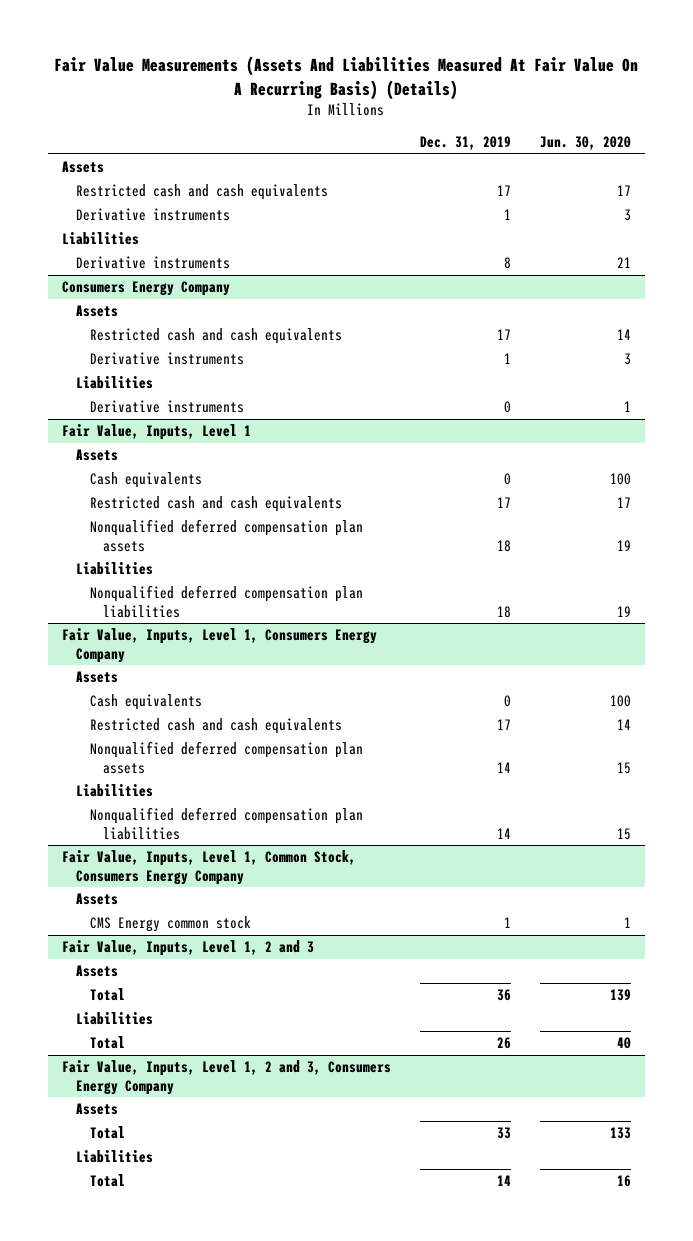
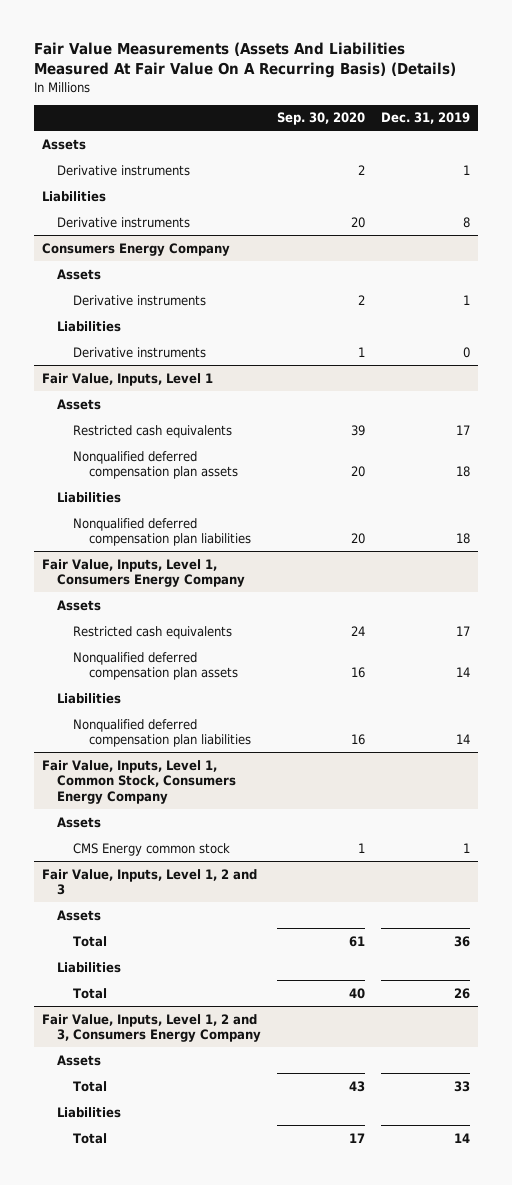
[539,136,631,151] Jun. 30, 2020 -> none
none -> [277,112,366,126] Sep. 30, 2020
[75,184,328,201] Restricted cash and cash equivalents -> none
[89,328,342,345] Restricted cash and cash equivalents -> none
[89,472,202,489] Cash equivalents -> none
[89,496,342,513] Restricted cash and cash equivalents -> [73,424,233,438] Restricted cash equivalents
[89,694,202,711] Cash equivalents -> none
[89,718,342,735] Restricted cash and cash equivalents -> [73,625,233,639] Restricted cash equivalents

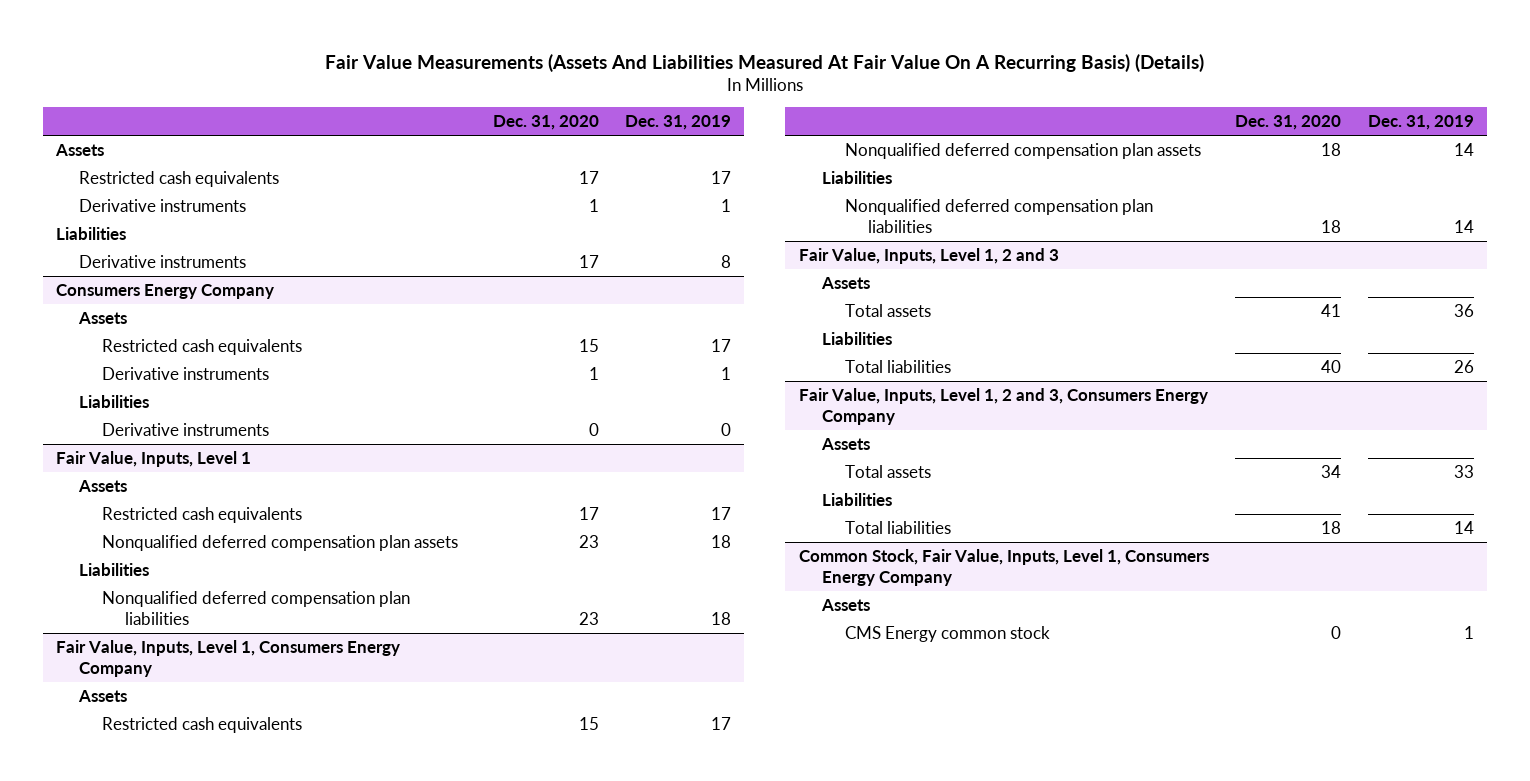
[277,112,366,126] Sep. 30, 2020 -> none
none -> [492,115,599,131] Dec. 31, 2020
none -> [79,170,280,187] Restricted cash equivalents
none -> [102,338,303,355] Restricted cash equivalents
[41,759,237,805] Fair Value, Inputs, Level 1, Common Stock, Consumers Energy Company -> none
[57,816,102,828] Assets -> none
[73,842,231,856] CMS Energy common stock -> none
[73,935,108,947] Total -> [844,303,931,317] Total assets
[73,987,108,999] Total -> [844,359,951,373] Total liabilities
[73,1080,108,1092] Total -> [844,464,931,478] Total assets
[73,1132,108,1144] Total -> [844,520,951,534] Total liabilities
none -> [798,548,1209,586] Common Stock, Fair Value, Inputs, Level 1, Consumers Energy Company
none -> [820,598,870,611] Assets
none -> [844,625,1050,642] CMS Energy common stock

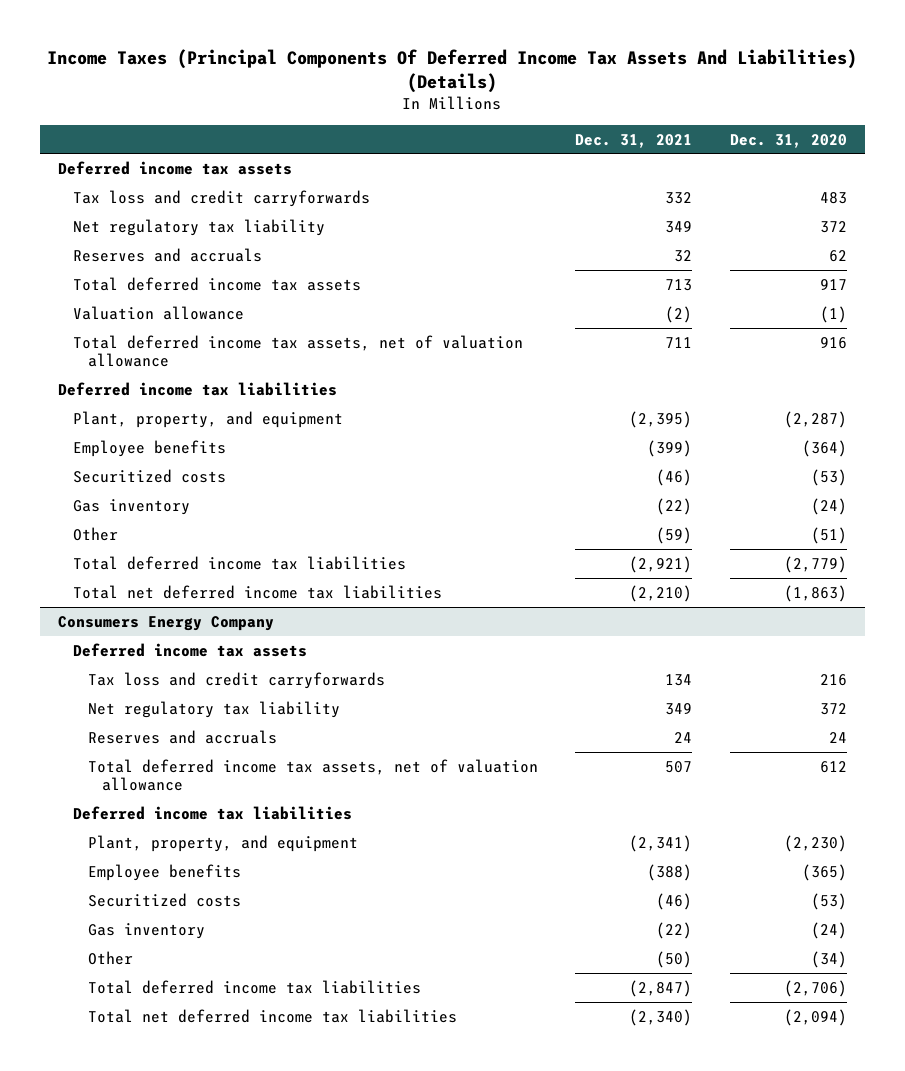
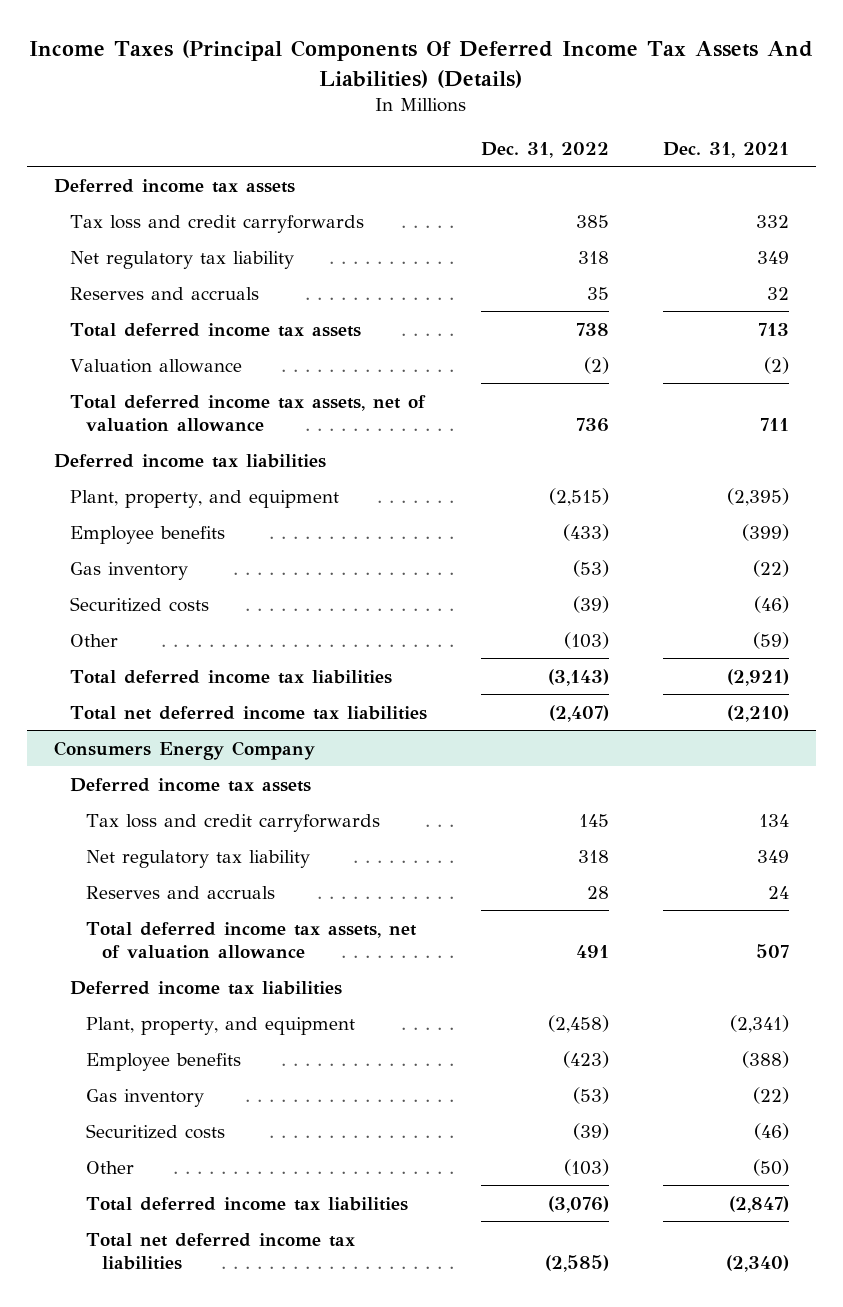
[729,133,847,148] Dec. 31, 2020 -> none
none -> [480,141,609,158] Dec. 31, 2022
[72,468,226,483] Securitized costs -> [69,596,209,612] Securitized costs
[87,892,241,907] Securitized costs -> [85,1123,225,1139] Securitized costs

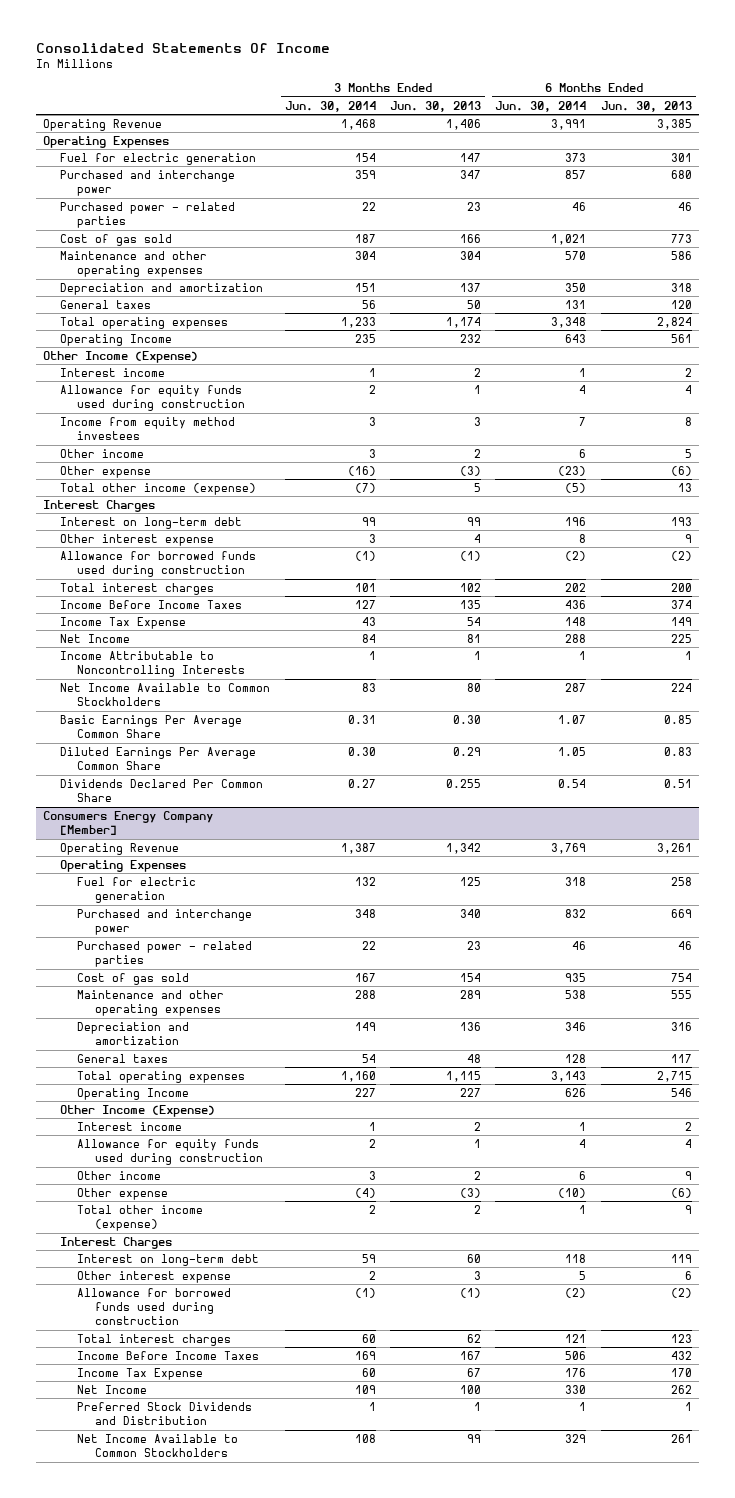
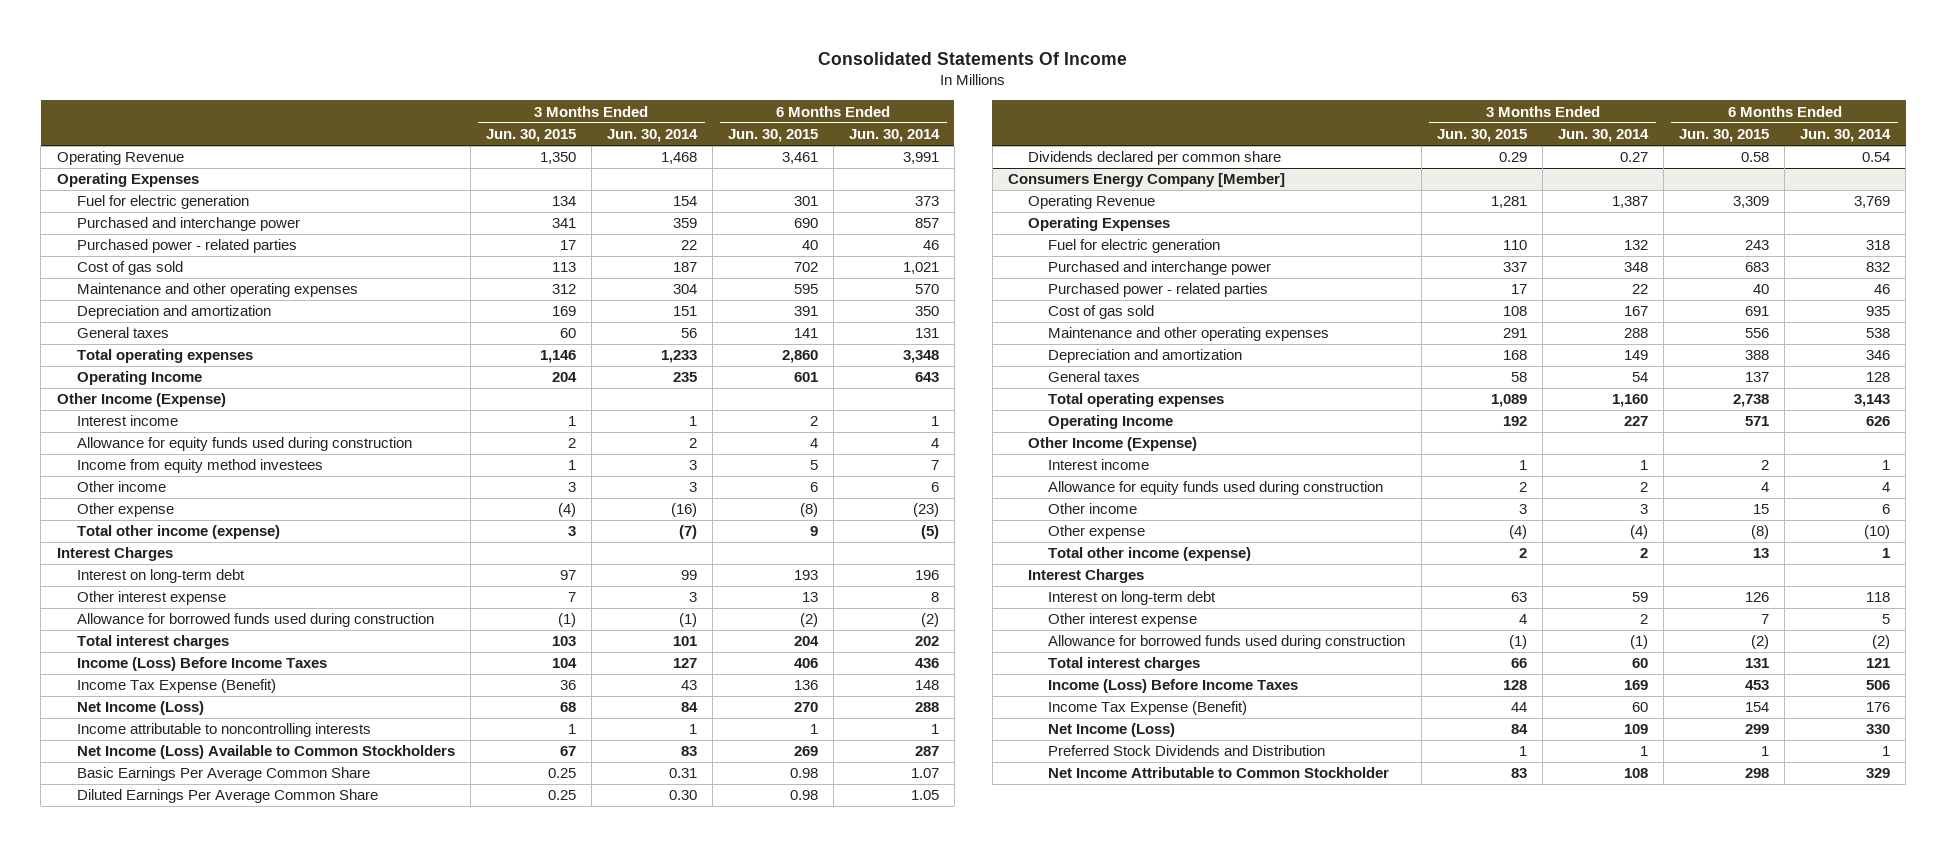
[390,100,482,112] Jun. 30, 2013 -> none
[600,100,692,112] Jun. 30, 2013 -> none
none -> [485,129,576,143] Jun. 30, 2015
none -> [727,129,818,143] Jun. 30, 2015
[60,599,243,609] Income Before Income Taxes -> [76,657,327,672] Income (Loss) Before Income Taxes
[60,616,187,629] Income Tax Expense -> [76,679,276,694] Income Tax Expense (Benefit)
[60,633,131,643] Net Income -> [76,701,204,716] Net Income (Loss)
[60,650,246,678] Income Attributable to Noncontrolling Interests -> [76,723,371,738] Income attributable to noncontrolling interests
[60,682,271,707] Net Income Available to Common Stockholders -> [76,745,455,760] Net Income (Loss) Available to Common Stockholders
[60,778,264,803] Dividends Declared Per Common Share -> [1028,151,1282,166] Dividends declared per common share
[77,1350,260,1360] Income Before Income Taxes -> [1048,679,1299,694] Income (Loss) Before Income Taxes
[77,1367,204,1380] Income Tax Expense -> [1048,701,1248,716] Income Tax Expense (Benefit)
[77,1384,148,1394] Net Income -> [1048,723,1176,738] Net Income (Loss)
[77,1433,239,1458] Net Income Available to Common Stockholders -> [1048,767,1390,779] Net Income Attributable to Common Stockholder

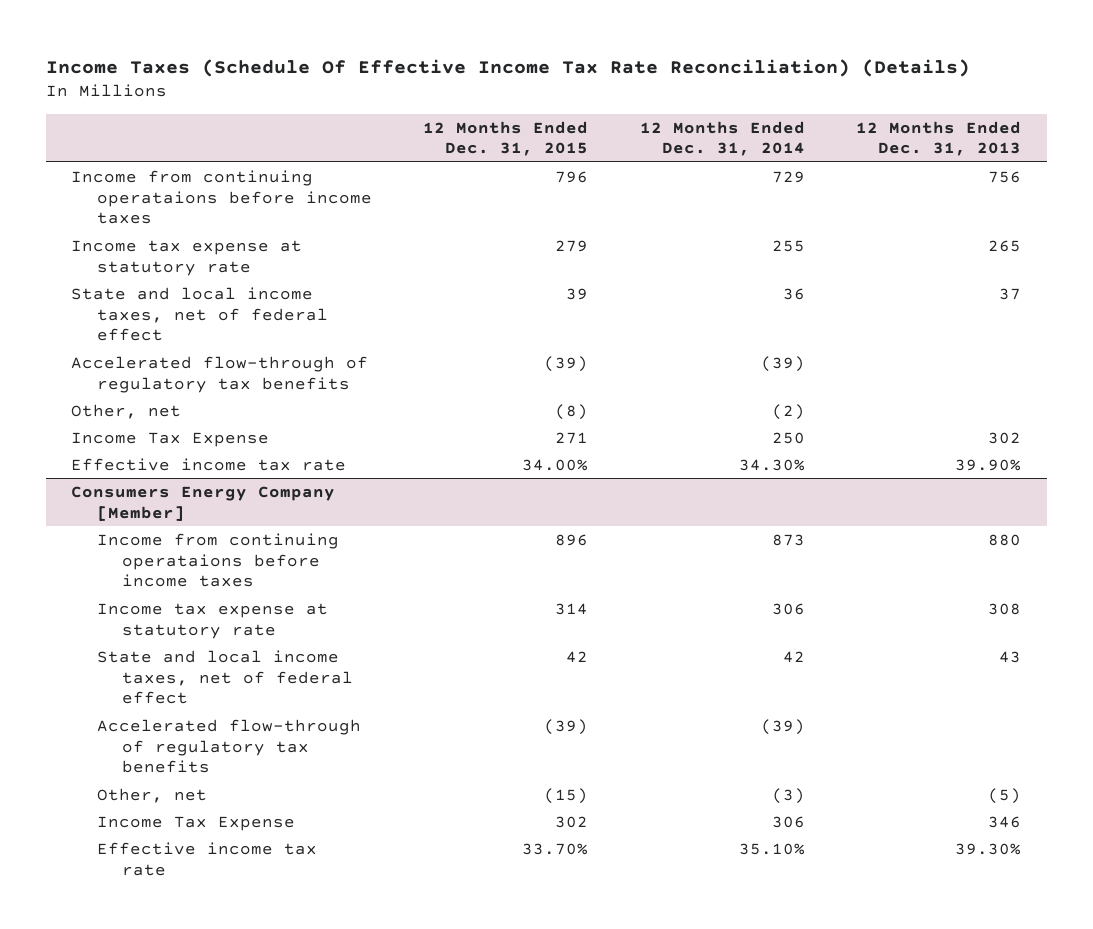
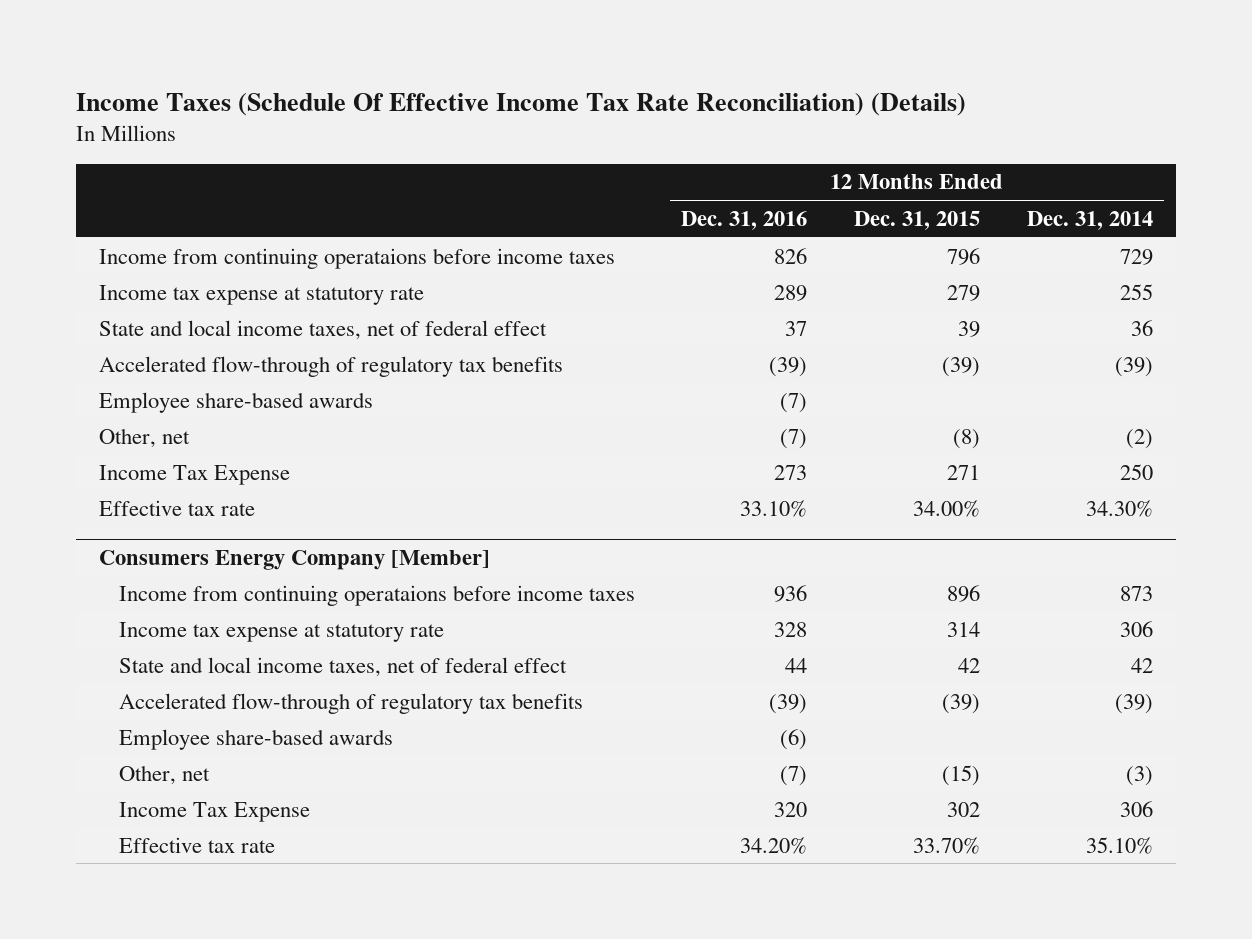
[856,120,1022,157] 12 Months Ended Dec. 31, 2013 -> none
none -> [681,210,808,230] Dec. 31, 2016
none -> [99,391,374,413] Employee share-based awards
[71,457,347,471] Effective income tax rate -> [99,499,256,516] Effective tax rate
none -> [118,728,393,750] Employee share-based awards
[96,841,317,876] Effective income tax rate -> [118,836,275,853] Effective tax rate

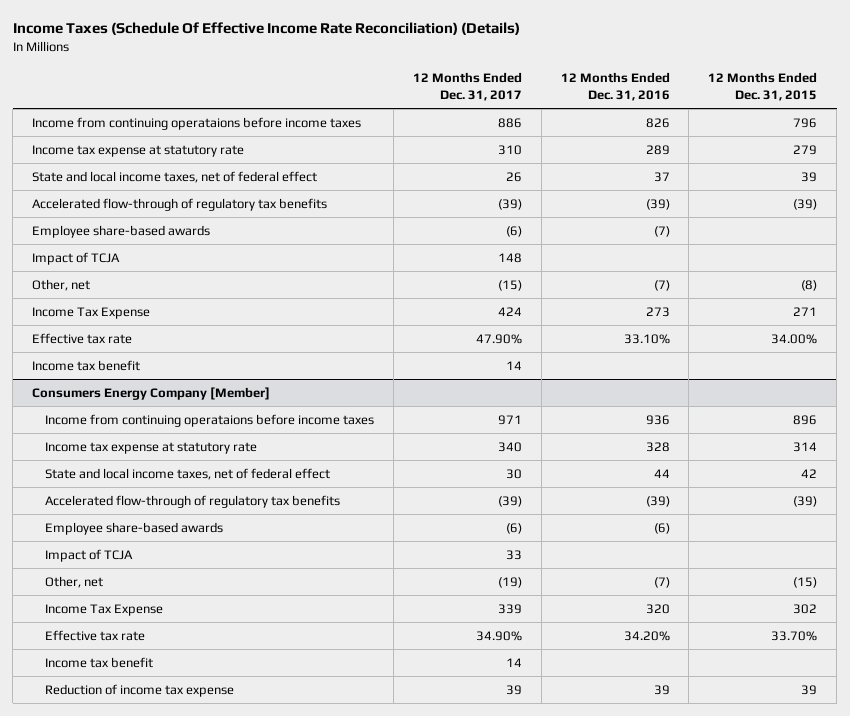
[75,92,966,116] Income Taxes (Schedule Of Effective Income Tax Rate Reconciliation) (Details) -> [12,22,520,36] Income Taxes (Schedule Of Effective Income Rate Reconciliation) (Details)
[1026,210,1153,230] Dec. 31, 2014 -> none
none -> [412,72,522,101] 12 Months Ended Dec. 31, 2017
none -> [32,251,121,265] Impact of TCJA
none -> [32,359,141,371] Income tax benefit
none -> [45,548,134,562] Impact of TCJA
none -> [45,656,154,668] Income tax benefit
none -> [45,683,235,697] Reduction of income tax expense

